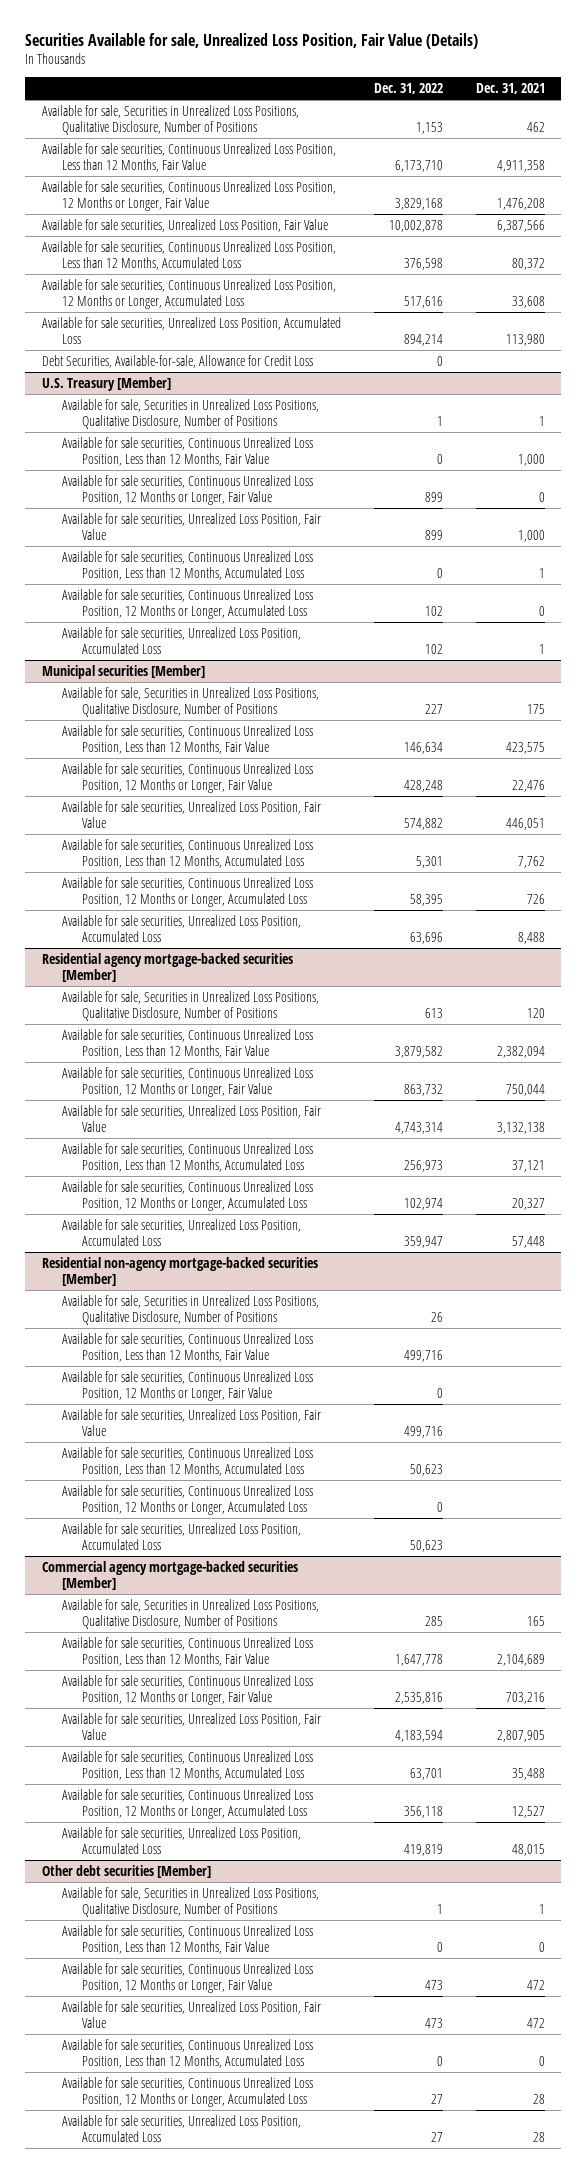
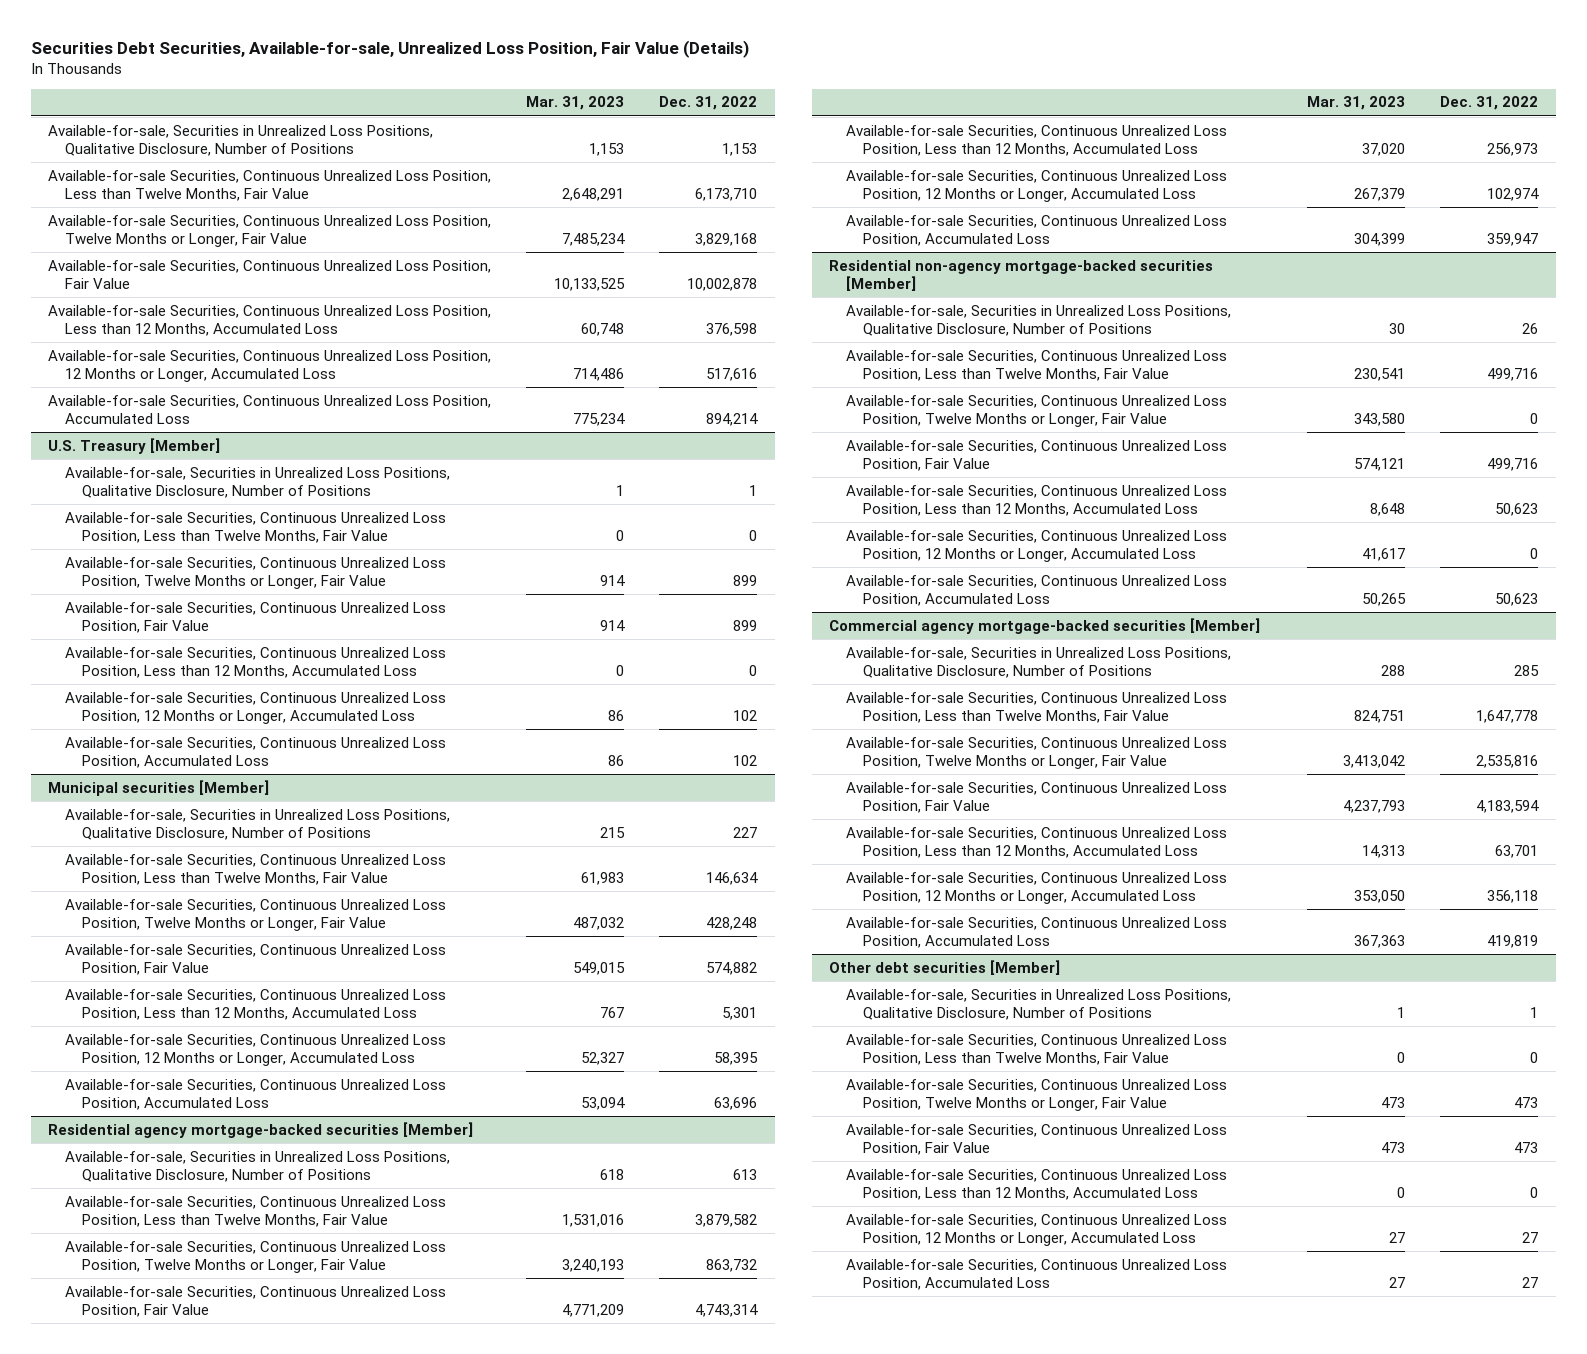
[25,32,479,49] Securities Available for sale, Unrealized Loss Position, Fair Value (Details) -> [30,39,749,58] Securities Debt Securities, Available-for-sale, Unrealized Loss Position, Fair Value (Details)
[475,83,545,95] Dec. 31, 2021 -> none
none -> [526,96,625,111] Mar. 31, 2023
[41,354,313,368] Debt Securities, Available-for-sale, Allowance for Credit Loss -> none
[41,104,299,136] Available for sale, Securities in Unrealized Loss Positions, Qualitative Disclosure, Number of Positions -> [48,124,434,157] Available-for-sale, Securities in Unrealized Loss Positions, Qualitative Disclosure, Number of Positions
[41,142,336,173] Available for sale securities, Continuous Unrealized Loss Position, Less than 12 Months, Fair Value -> [48,169,492,202] Available-for-sale Securities, Continuous Unrealized Loss Position, Less than Twelve Months, Fair Value
[41,180,336,212] Available for sale securities, Continuous Unrealized Loss Position, 12 Months or Longer, Fair Value -> [48,214,492,248] Available-for-sale Securities, Continuous Unrealized Loss Position, Twelve Months or Longer, Fair Value
[41,218,328,232] Available for sale securities, Unrealized Loss Position, Fair Value -> [48,259,492,290] Available-for-sale Securities, Continuous Unrealized Loss Position, Fair Value
[41,240,336,271] Available for sale securities, Continuous Unrealized Loss Position, Less than 12 Months, Accumulated Loss -> [48,304,492,337] Available-for-sale Securities, Continuous Unrealized Loss Position, Less than 12 Months, Accumulated Loss
[41,278,336,310] Available for sale securities, Continuous Unrealized Loss Position, 12 Months or Longer, Accumulated Loss -> [48,349,492,383] Available-for-sale Securities, Continuous Unrealized Loss Position, 12 Months or Longer, Accumulated Loss
[41,316,341,345] Available for sale securities, Unrealized Loss Position, Accumulated Loss -> [48,394,492,425] Available-for-sale Securities, Continuous Unrealized Loss Position, Accumulated Loss
[61,398,319,430] Available for sale, Securities in Unrealized Loss Positions, Qualitative Disclosure, Number of Positions -> [65,466,451,499] Available-for-sale, Securities in Unrealized Loss Positions, Qualitative Disclosure, Number of Positions
[61,436,313,467] Available for sale securities, Continuous Unrealized Loss Position, Less than 12 Months, Fair Value -> [65,511,447,544] Available-for-sale Securities, Continuous Unrealized Loss Position, Less than Twelve Months, Fair Value
[61,474,313,506] Available for sale securities, Continuous Unrealized Loss Position, 12 Months or Longer, Fair Value -> [65,556,447,590] Available-for-sale Securities, Continuous Unrealized Loss Position, Twelve Months or Longer, Fair Value
[61,512,321,541] Available for sale securities, Unrealized Loss Position, Fair Value -> [65,601,447,634] Available-for-sale Securities, Continuous Unrealized Loss Position, Fair Value
[61,550,313,581] Available for sale securities, Continuous Unrealized Loss Position, Less than 12 Months, Accumulated Loss -> [65,646,447,679] Available-for-sale Securities, Continuous Unrealized Loss Position, Less than 12 Months, Accumulated Loss
[61,588,313,620] Available for sale securities, Continuous Unrealized Loss Position, 12 Months or Longer, Accumulated Loss -> [65,691,447,725] Available-for-sale Securities, Continuous Unrealized Loss Position, 12 Months or Longer, Accumulated Loss
[61,626,301,655] Available for sale securities, Unrealized Loss Position, Accumulated Loss -> [65,736,447,769] Available-for-sale Securities, Continuous Unrealized Loss Position, Accumulated Loss
[61,686,319,718] Available for sale, Securities in Unrealized Loss Positions, Qualitative Disclosure, Number of Positions -> [65,808,451,841] Available-for-sale, Securities in Unrealized Loss Positions, Qualitative Disclosure, Number of Positions
[61,724,313,755] Available for sale securities, Continuous Unrealized Loss Position, Less than 12 Months, Fair Value -> [65,853,447,886] Available-for-sale Securities, Continuous Unrealized Loss Position, Less than Twelve Months, Fair Value
[61,762,313,794] Available for sale securities, Continuous Unrealized Loss Position, 12 Months or Longer, Fair Value -> [65,898,447,932] Available-for-sale Securities, Continuous Unrealized Loss Position, Twelve Months or Longer, Fair Value
[61,800,321,829] Available for sale securities, Unrealized Loss Position, Fair Value -> [65,943,447,976] Available-for-sale Securities, Continuous Unrealized Loss Position, Fair Value
[61,838,313,869] Available for sale securities, Continuous Unrealized Loss Position, Less than 12 Months, Accumulated Loss -> [65,988,447,1021] Available-for-sale Securities, Continuous Unrealized Loss Position, Less than 12 Months, Accumulated Loss
[61,876,313,908] Available for sale securities, Continuous Unrealized Loss Position, 12 Months or Longer, Accumulated Loss -> [65,1033,447,1067] Available-for-sale Securities, Continuous Unrealized Loss Position, 12 Months or Longer, Accumulated Loss
[61,914,301,943] Available for sale securities, Unrealized Loss Position, Accumulated Loss -> [65,1078,447,1111] Available-for-sale Securities, Continuous Unrealized Loss Position, Accumulated Loss
[61,990,319,1022] Available for sale, Securities in Unrealized Loss Positions, Qualitative Disclosure, Number of Positions -> [65,1150,451,1183] Available-for-sale, Securities in Unrealized Loss Positions, Qualitative Disclosure, Number of Positions
[61,1028,313,1059] Available for sale securities, Continuous Unrealized Loss Position, Less than 12 Months, Fair Value -> [65,1195,447,1228] Available-for-sale Securities, Continuous Unrealized Loss Position, Less than Twelve Months, Fair Value
[61,1066,313,1098] Available for sale securities, Continuous Unrealized Loss Position, 12 Months or Longer, Fair Value -> [65,1240,447,1274] Available-for-sale Securities, Continuous Unrealized Loss Position, Twelve Months or Longer, Fair Value
[61,1104,321,1133] Available for sale securities, Unrealized Loss Position, Fair Value -> [65,1285,447,1318] Available-for-sale Securities, Continuous Unrealized Loss Position, Fair Value
[61,1142,313,1173] Available for sale securities, Continuous Unrealized Loss Position, Less than 12 Months, Accumulated Loss -> [846,124,1228,157] Available-for-sale Securities, Continuous Unrealized Loss Position, Less than 12 Months, Accumulated Loss
[61,1180,313,1212] Available for sale securities, Continuous Unrealized Loss Position, 12 Months or Longer, Accumulated Loss -> [846,169,1228,203] Available-for-sale Securities, Continuous Unrealized Loss Position, 12 Months or Longer, Accumulated Loss
[61,1218,301,1247] Available for sale securities, Unrealized Loss Position, Accumulated Loss -> [846,214,1228,247] Available-for-sale Securities, Continuous Unrealized Loss Position, Accumulated Loss
[61,1294,319,1326] Available for sale, Securities in Unrealized Loss Positions, Qualitative Disclosure, Number of Positions -> [846,304,1232,337] Available-for-sale, Securities in Unrealized Loss Positions, Qualitative Disclosure, Number of Positions
[61,1332,313,1363] Available for sale securities, Continuous Unrealized Loss Position, Less than 12 Months, Fair Value -> [846,349,1228,382] Available-for-sale Securities, Continuous Unrealized Loss Position, Less than Twelve Months, Fair Value
[61,1370,313,1402] Available for sale securities, Continuous Unrealized Loss Position, 12 Months or Longer, Fair Value -> [846,394,1228,428] Available-for-sale Securities, Continuous Unrealized Loss Position, Twelve Months or Longer, Fair Value
[61,1408,321,1437] Available for sale securities, Unrealized Loss Position, Fair Value -> [846,439,1228,472] Available-for-sale Securities, Continuous Unrealized Loss Position, Fair Value
[61,1446,313,1477] Available for sale securities, Continuous Unrealized Loss Position, Less than 12 Months, Accumulated Loss -> [846,484,1228,517] Available-for-sale Securities, Continuous Unrealized Loss Position, Less than 12 Months, Accumulated Loss
[61,1484,313,1516] Available for sale securities, Continuous Unrealized Loss Position, 12 Months or Longer, Accumulated Loss -> [846,529,1228,563] Available-for-sale Securities, Continuous Unrealized Loss Position, 12 Months or Longer, Accumulated Loss
[61,1522,301,1551] Available for sale securities, Unrealized Loss Position, Accumulated Loss -> [846,574,1228,607] Available-for-sale Securities, Continuous Unrealized Loss Position, Accumulated Loss
[61,1598,319,1630] Available for sale, Securities in Unrealized Loss Positions, Qualitative Disclosure, Number of Positions -> [846,646,1232,679] Available-for-sale, Securities in Unrealized Loss Positions, Qualitative Disclosure, Number of Positions
[61,1636,313,1667] Available for sale securities, Continuous Unrealized Loss Position, Less than 12 Months, Fair Value -> [846,691,1228,724] Available-for-sale Securities, Continuous Unrealized Loss Position, Less than Twelve Months, Fair Value
[61,1674,313,1706] Available for sale securities, Continuous Unrealized Loss Position, 12 Months or Longer, Fair Value -> [846,736,1228,770] Available-for-sale Securities, Continuous Unrealized Loss Position, Twelve Months or Longer, Fair Value
[61,1712,321,1741] Available for sale securities, Unrealized Loss Position, Fair Value -> [846,781,1228,814] Available-for-sale Securities, Continuous Unrealized Loss Position, Fair Value
[61,1750,313,1781] Available for sale securities, Continuous Unrealized Loss Position, Less than 12 Months, Accumulated Loss -> [846,826,1228,859] Available-for-sale Securities, Continuous Unrealized Loss Position, Less than 12 Months, Accumulated Loss
[61,1788,313,1820] Available for sale securities, Continuous Unrealized Loss Position, 12 Months or Longer, Accumulated Loss -> [846,871,1228,905] Available-for-sale Securities, Continuous Unrealized Loss Position, 12 Months or Longer, Accumulated Loss
[61,1826,301,1855] Available for sale securities, Unrealized Loss Position, Accumulated Loss -> [846,916,1228,949] Available-for-sale Securities, Continuous Unrealized Loss Position, Accumulated Loss
[61,1886,319,1918] Available for sale, Securities in Unrealized Loss Positions, Qualitative Disclosure, Number of Positions -> [846,988,1232,1021] Available-for-sale, Securities in Unrealized Loss Positions, Qualitative Disclosure, Number of Positions
[61,1924,313,1955] Available for sale securities, Continuous Unrealized Loss Position, Less than 12 Months, Fair Value -> [846,1033,1228,1066] Available-for-sale Securities, Continuous Unrealized Loss Position, Less than Twelve Months, Fair Value
[61,1962,313,1994] Available for sale securities, Continuous Unrealized Loss Position, 12 Months or Longer, Fair Value -> [846,1078,1228,1112] Available-for-sale Securities, Continuous Unrealized Loss Position, Twelve Months or Longer, Fair Value
[61,2000,321,2029] Available for sale securities, Unrealized Loss Position, Fair Value -> [846,1123,1228,1156] Available-for-sale Securities, Continuous Unrealized Loss Position, Fair Value
[61,2038,313,2069] Available for sale securities, Continuous Unrealized Loss Position, Less than 12 Months, Accumulated Loss -> [846,1168,1228,1201] Available-for-sale Securities, Continuous Unrealized Loss Position, Less than 12 Months, Accumulated Loss
[61,2076,313,2108] Available for sale securities, Continuous Unrealized Loss Position, 12 Months or Longer, Accumulated Loss -> [846,1213,1228,1247] Available-for-sale Securities, Continuous Unrealized Loss Position, 12 Months or Longer, Accumulated Loss
[61,2114,301,2143] Available for sale securities, Unrealized Loss Position, Accumulated Loss -> [846,1258,1228,1291] Available-for-sale Securities, Continuous Unrealized Loss Position, Accumulated Loss

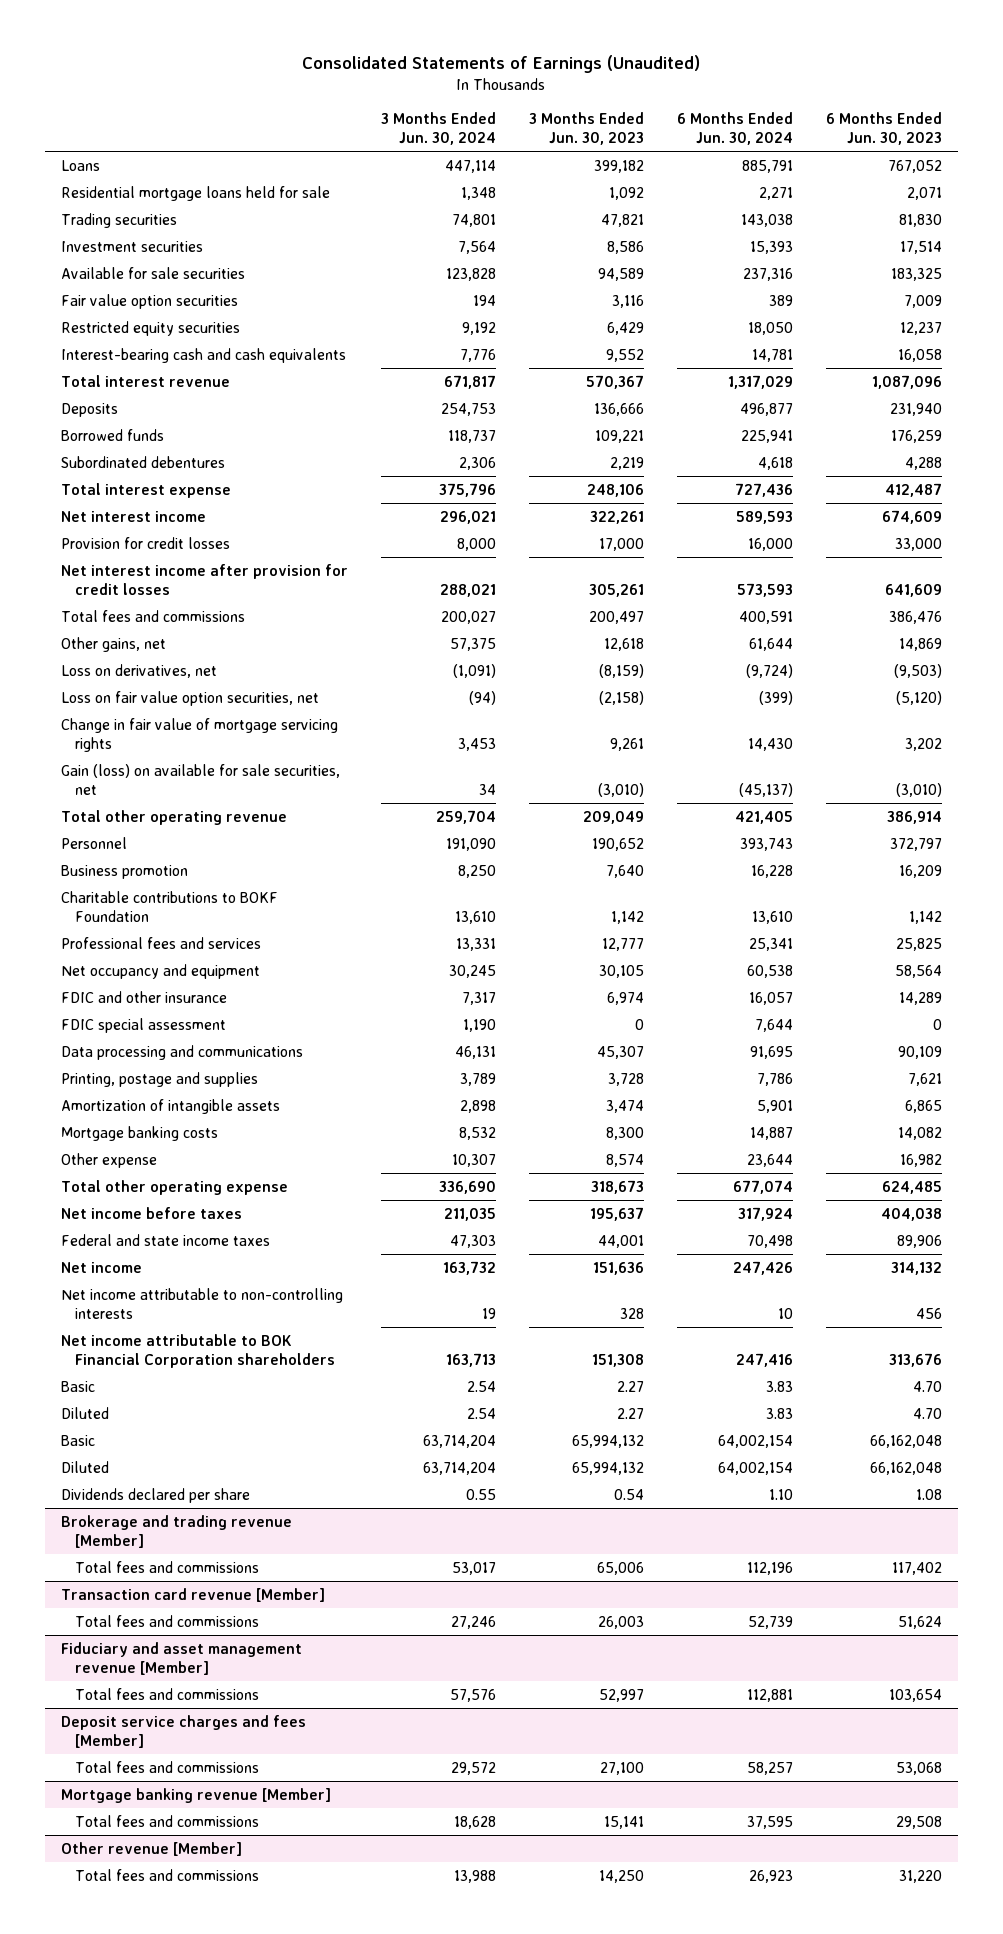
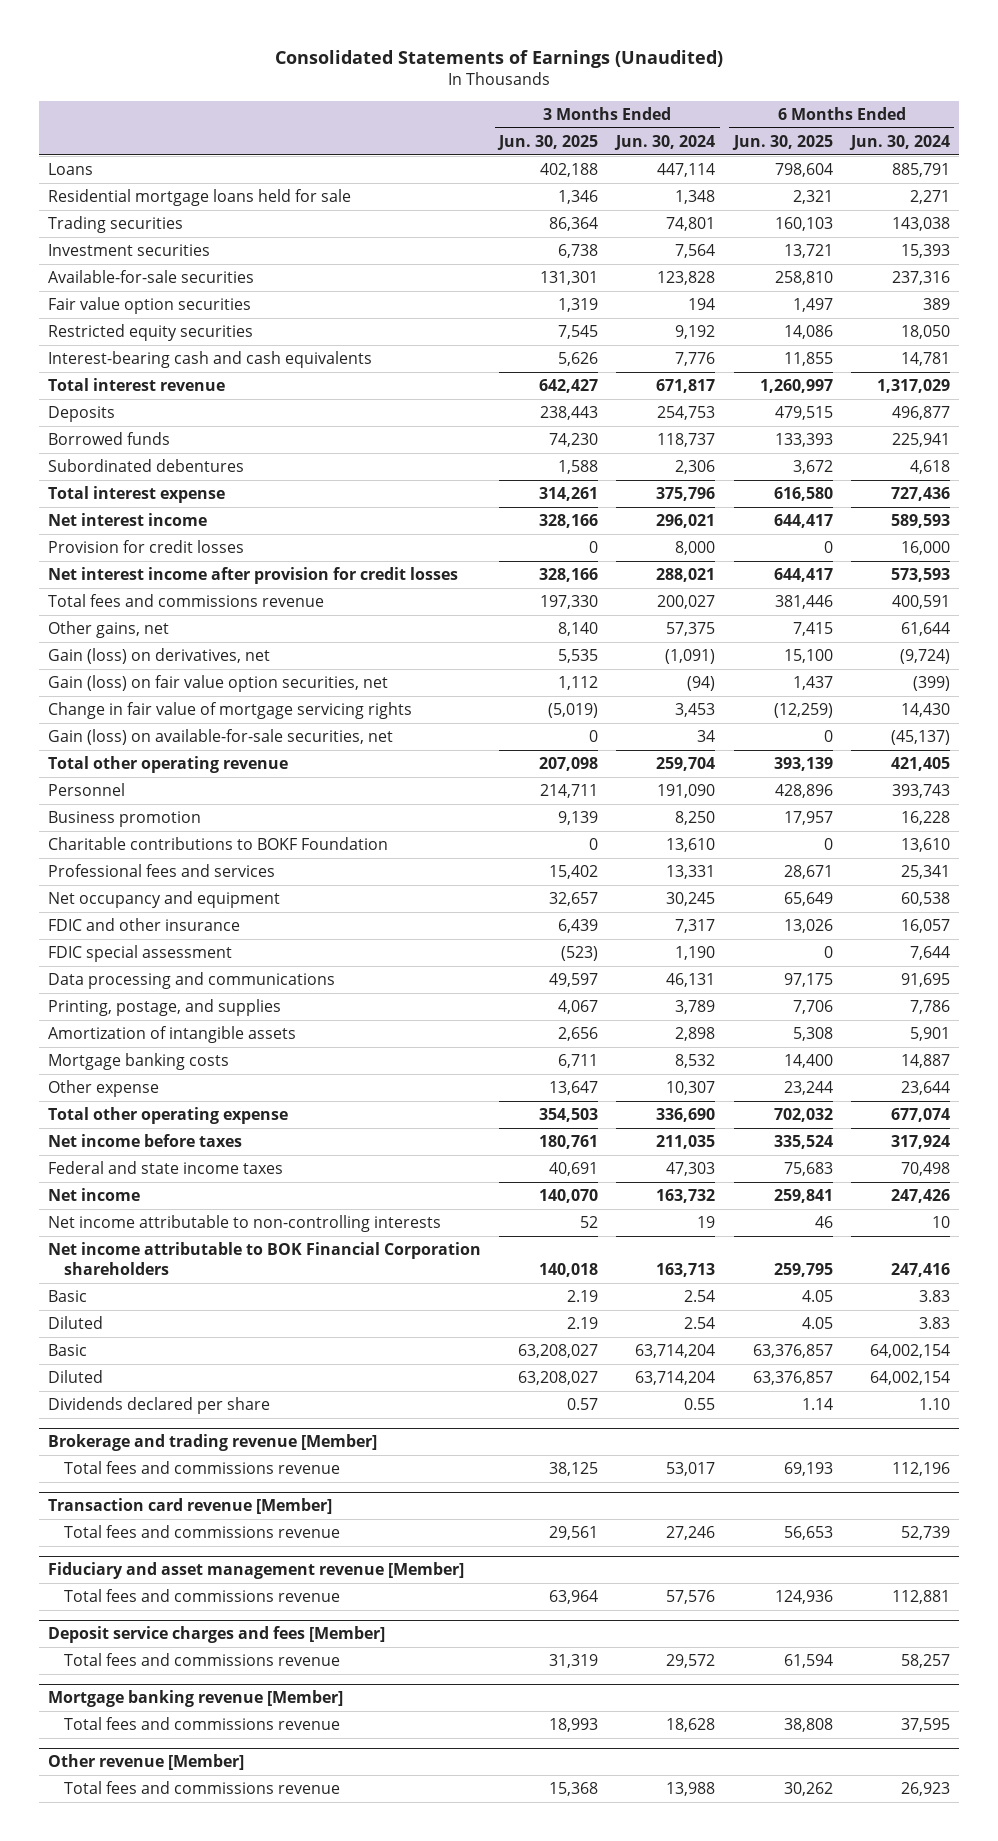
[528,111,644,145] 3 Months Ended Jun. 30, 2023 -> none
[825,111,942,145] 6 Months Ended Jun. 30, 2023 -> none
none -> [497,134,599,150] Jun. 30, 2025
none -> [731,134,833,150] Jun. 30, 2025
[61,266,246,279] Available for sale securities -> [48,270,255,284] Available-for-sale securities
[61,609,246,622] Total fees and commissions -> [48,594,325,608] Total fees and commissions revenue
[61,663,218,678] Loss on derivatives, net -> [48,648,271,665] Gain (loss) on derivatives, net
[61,690,320,706] Loss on fair value option securities, net -> [48,675,389,693] Gain (loss) on fair value option securities, net
[61,763,341,795] Gain (loss) on available for sale securities, net -> [48,729,394,746] Gain (loss) on available-for-sale securities, net
[61,1071,259,1087] Printing, postage and supplies -> [48,999,282,1017] Printing, postage, and supplies
[75,1560,260,1573] Total fees and commissions -> [64,1461,341,1475] Total fees and commissions revenue
[75,1614,260,1627] Total fees and commissions -> [64,1525,341,1539] Total fees and commissions revenue
[75,1687,260,1700] Total fees and commissions -> [64,1589,341,1603] Total fees and commissions revenue
[75,1760,260,1773] Total fees and commissions -> [64,1653,341,1667] Total fees and commissions revenue
[75,1814,260,1827] Total fees and commissions -> [64,1717,341,1731] Total fees and commissions revenue
[75,1868,260,1881] Total fees and commissions -> [64,1781,341,1795] Total fees and commissions revenue

